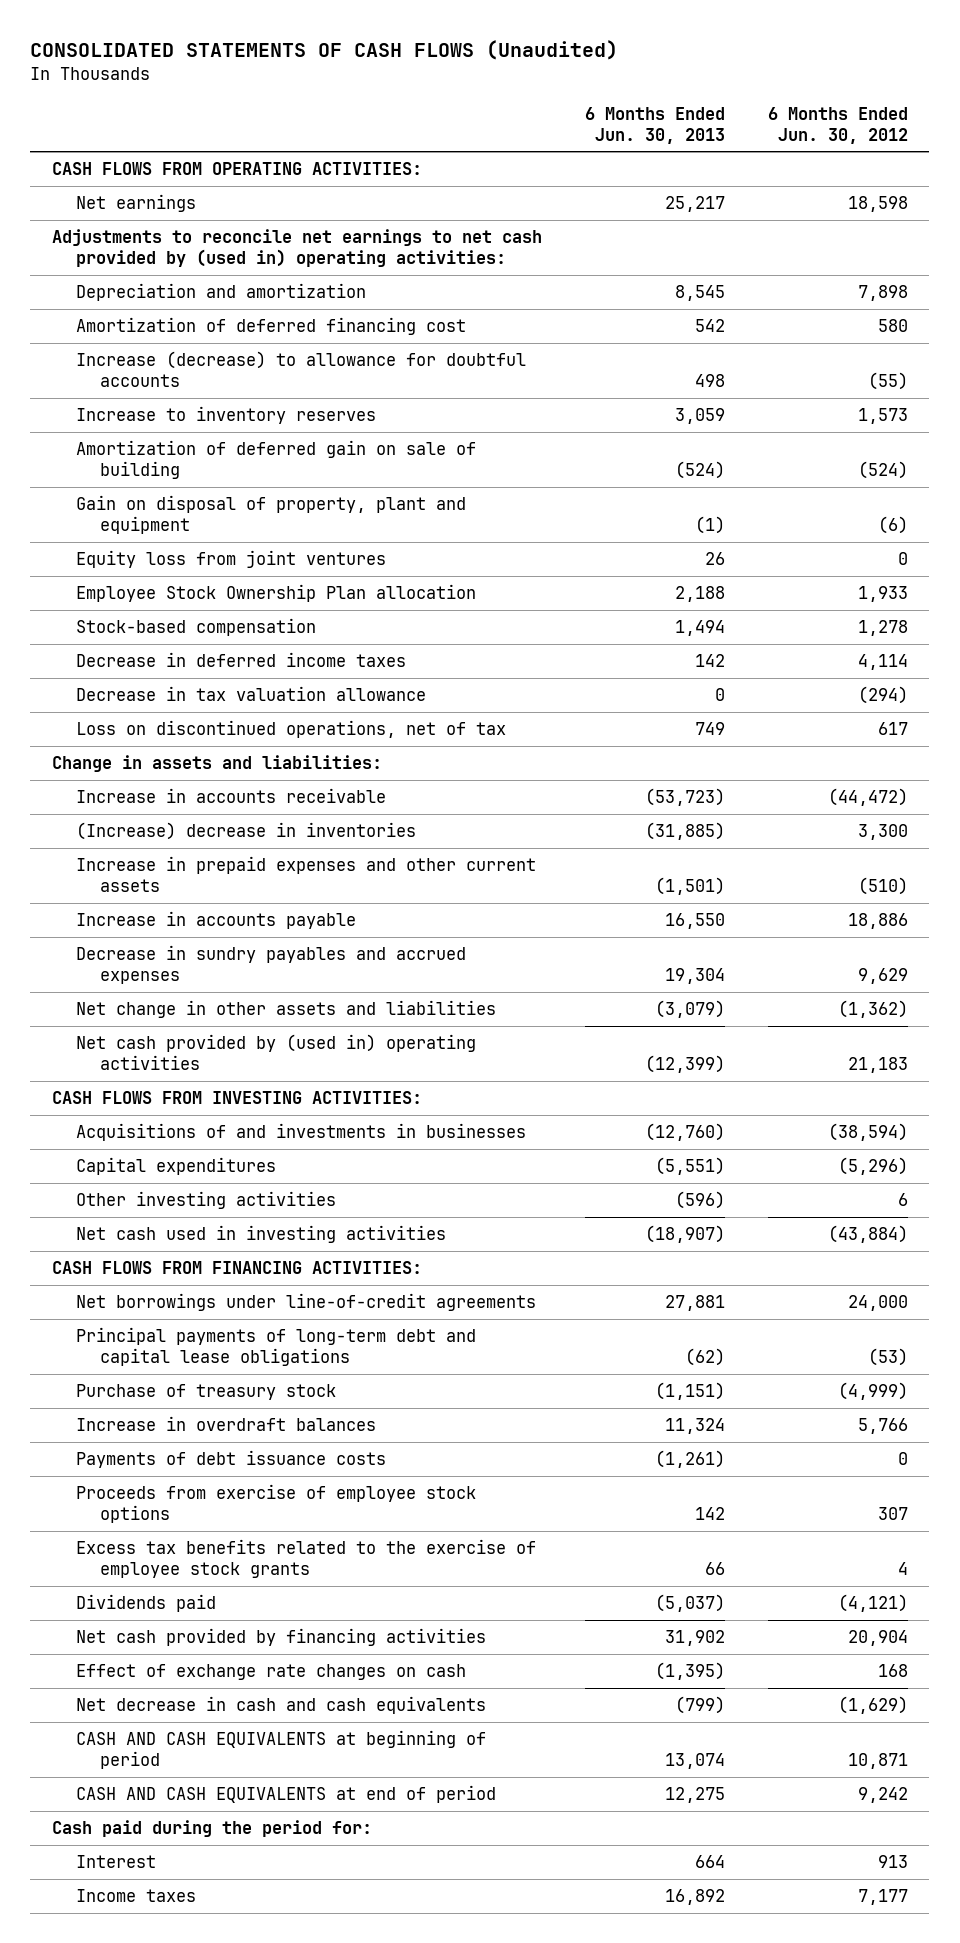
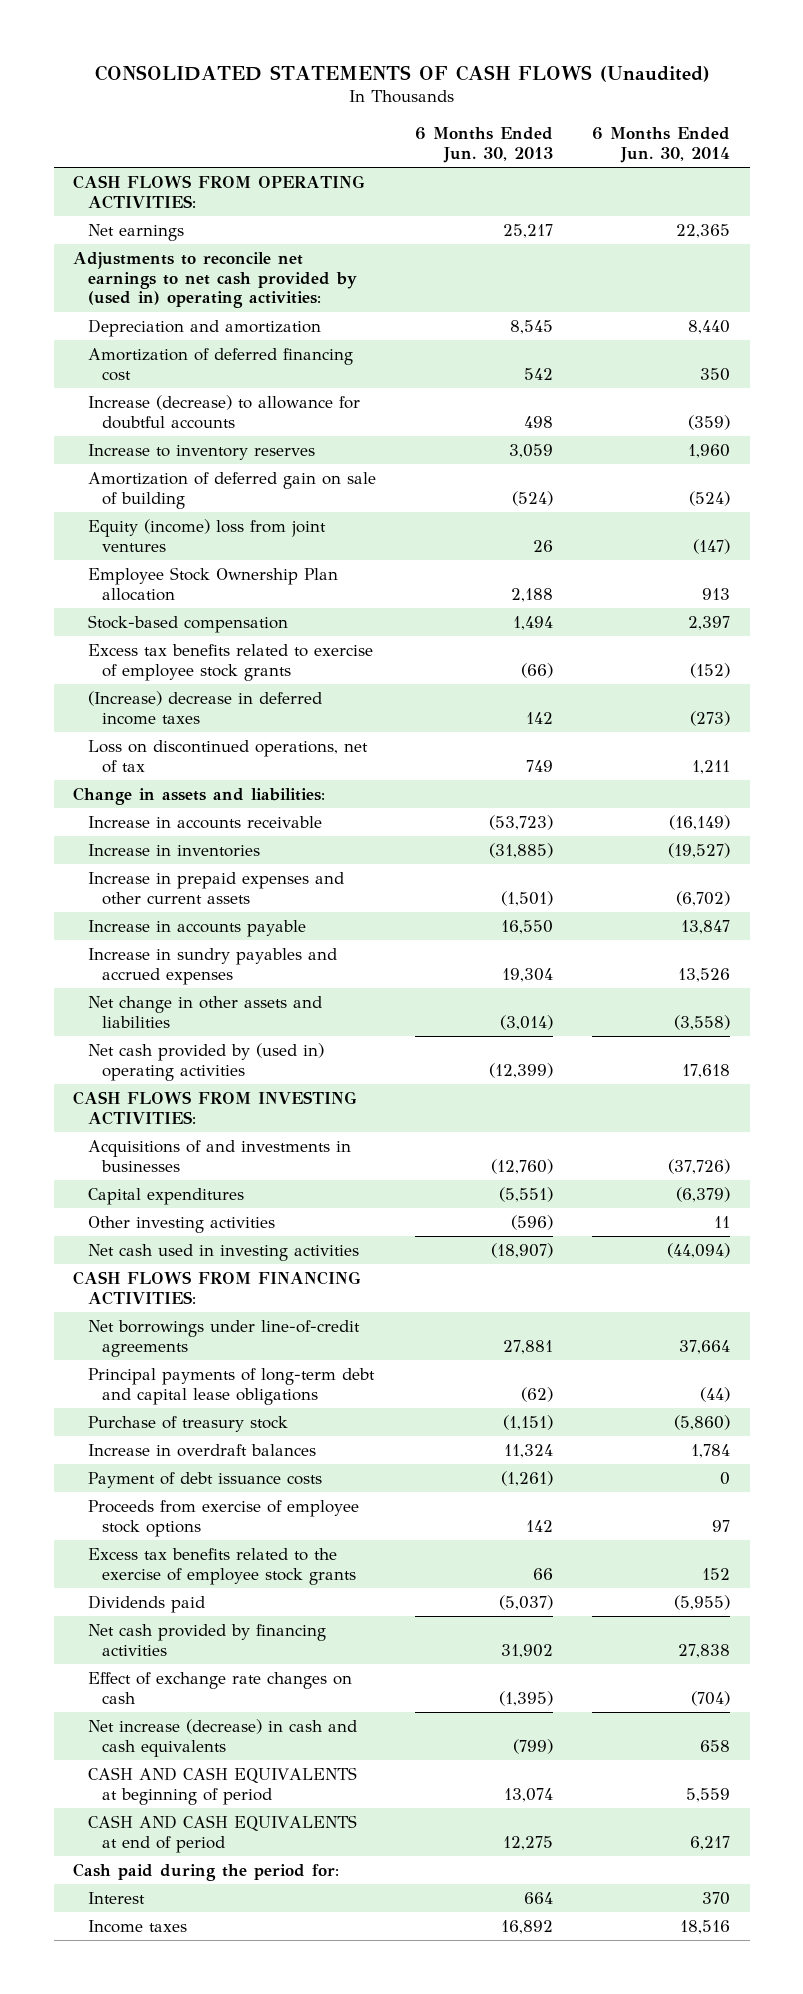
[767,107,908,144] 6 Months Ended Jun. 30, 2012 -> none
none -> [592,127,731,163] 6 Months Ended Jun. 30, 2014
[75,495,466,534] Gain on disposal of property, plant and equipment -> none
[75,550,386,569] Equity loss from joint ventures -> [87,518,326,552] Equity (income) loss from joint ventures
[75,686,426,702] Decrease in tax valuation allowance -> none
none -> [87,643,373,681] Excess tax benefits related to exercise of employee stock grants
[75,652,406,668] Decrease in deferred income taxes -> [87,690,322,725] (Increase) decrease in deferred income taxes
[75,822,416,841] (Increase) decrease in inventories -> [87,843,260,857] Increase in inventories
[75,945,466,984] Decrease in sundry payables and accrued expenses -> [87,947,337,985] Increase in sundry payables and accrued expenses
[654,1000,725,1019] (3,079) -> [499,1014,553,1030] (3,014)
[75,1450,386,1469] Payments of debt issuance costs -> [87,1471,322,1488] Payment of debt issuance costs
[75,1696,486,1715] Net decrease in cash and cash equivalents -> [87,1718,357,1757] Net increase (decrease) in cash and cash equivalents

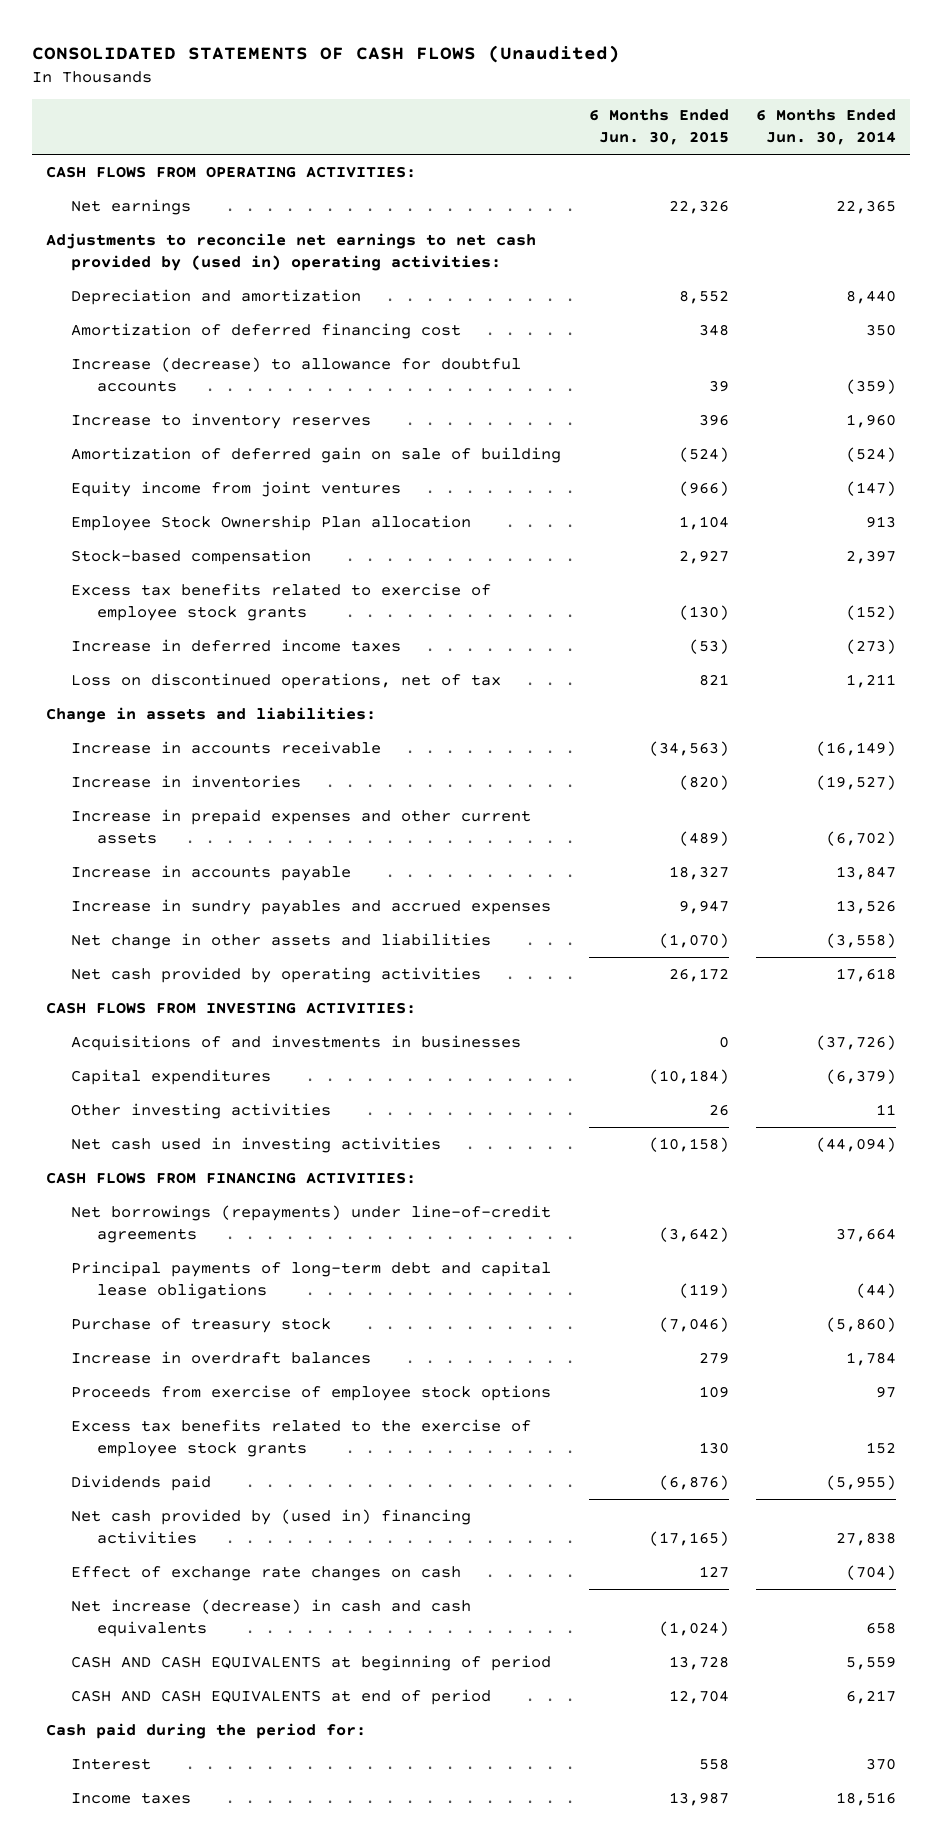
[414,127,553,163] 6 Months Ended Jun. 30, 2013 -> none
none -> [588,109,729,146] 6 Months Ended Jun. 30, 2015
[87,518,326,552] Equity (income) loss from joint ventures -> [71,480,402,497] Equity income from joint ventures
[87,690,322,725] (Increase) decrease in deferred income taxes -> [71,638,402,652] Increase in deferred income taxes
[87,1042,324,1081] Net cash provided by (used in) operating activities -> [71,966,482,983] Net cash provided by operating activities
[87,1319,360,1357] Net borrowings under line-of-credit agreements -> [71,1204,552,1243] Net borrowings (repayments) under line-of-credit agreements
[87,1471,322,1488] Payment of debt issuance costs -> none
[87,1623,326,1656] Net cash provided by financing activities -> [71,1508,472,1544] Net cash provided by (used in) financing activities

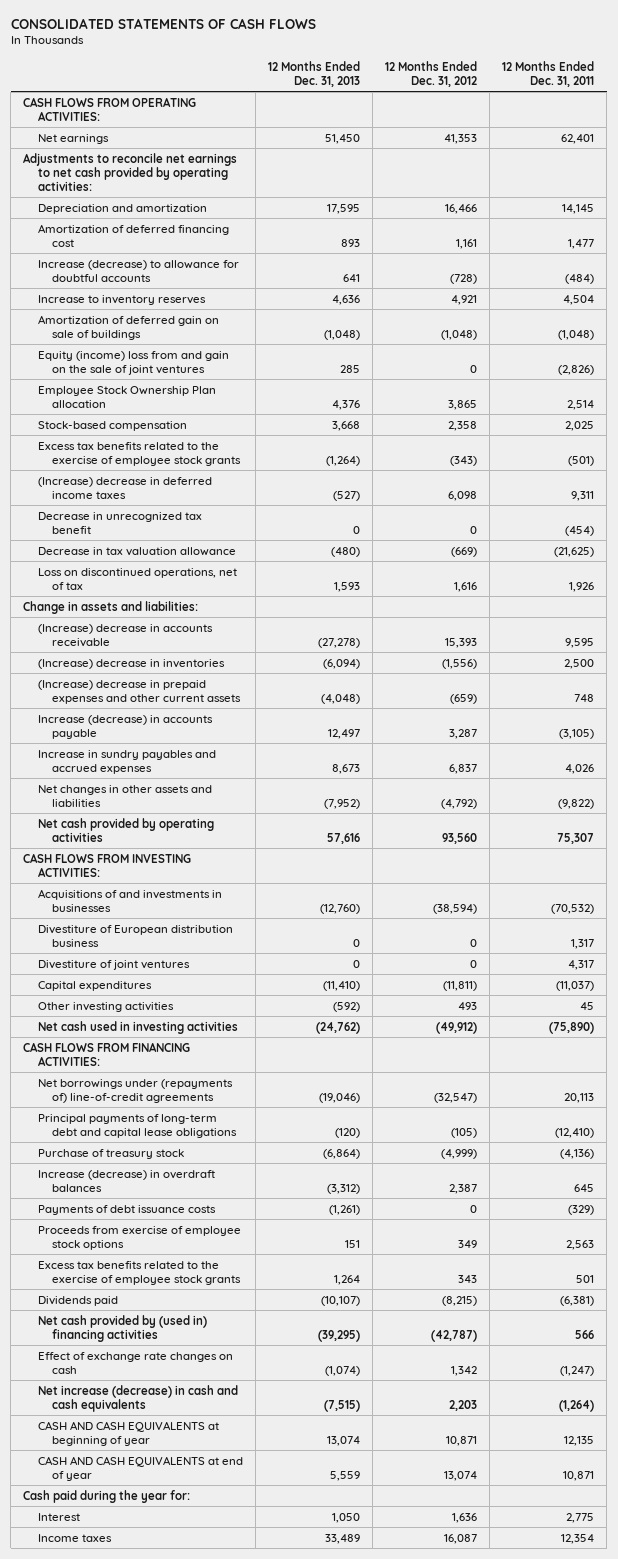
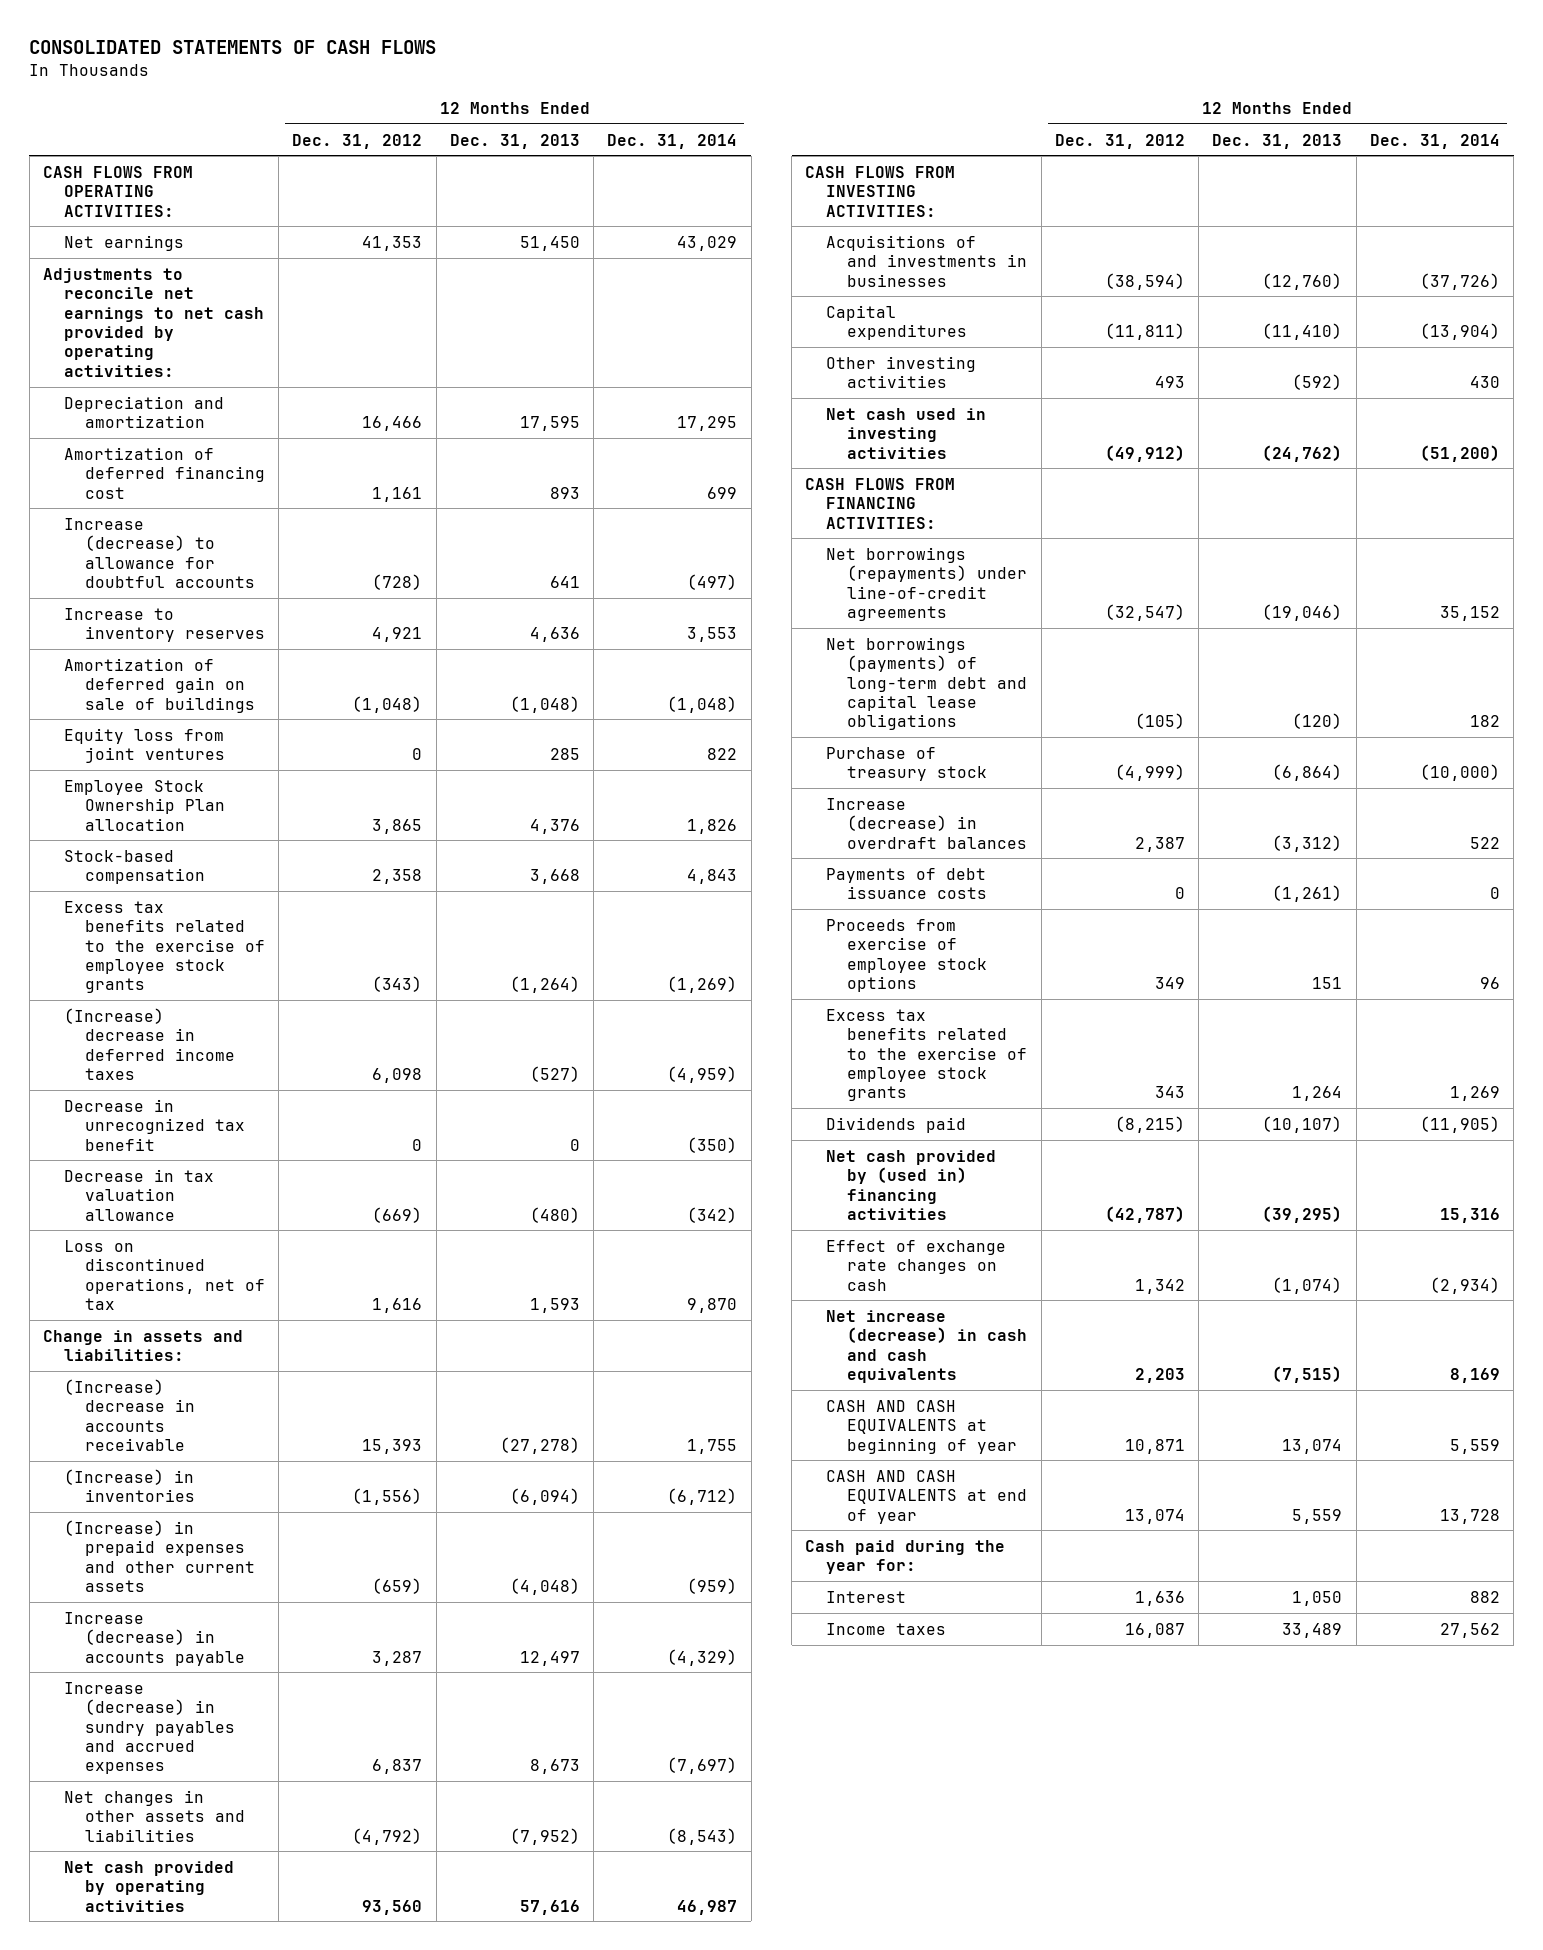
[502,60,595,87] 12 Months Ended Dec. 31, 2011 -> none
none -> [607,133,738,149] Dec. 31, 2014
[37,350,229,375] Equity (income) loss from and gain on the sale of joint ventures -> [63,727,225,764] Equity loss from joint ventures
[37,658,225,669] (Increase) decrease in inventories -> [63,1468,195,1503] (Increase) in inventories
[37,679,242,704] (Increase) decrease in prepaid expenses and other current assets -> [63,1519,255,1592] (Increase) in prepaid expenses and other current assets
[37,749,216,774] Increase in sundry payables and accrued expenses -> [63,1681,235,1775] Increase (decrease) in sundry payables and accrued expenses
[37,924,233,947] Divestiture of European distribution business -> none
[37,959,190,970] Divestiture of joint ventures -> none
[37,1078,233,1103] Net borrowings under (repayments of) line-of-credit agreements -> [826,546,1028,621] Net borrowings (repayments) under line-of-credit agreements
[37,1113,238,1138] Principal payments of long-term debt and capital lease obligations -> [826,636,1028,731] Net borrowings (payments) of long-term debt and capital lease obligations

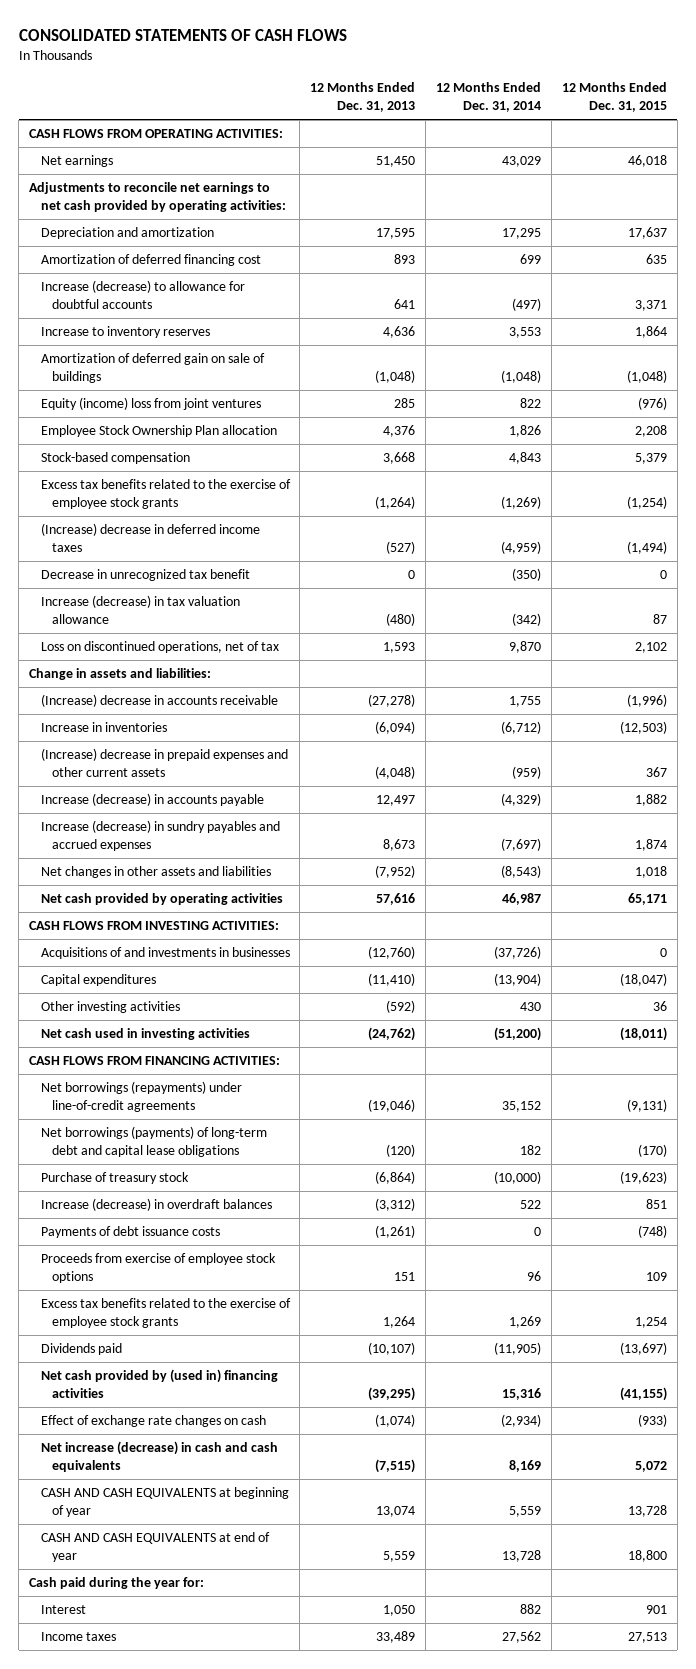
[292,133,423,149] Dec. 31, 2012 -> none
none -> [561,82,667,113] 12 Months Ended Dec. 31, 2015
[63,727,225,764] Equity loss from joint ventures -> [40,396,261,410] Equity (income) loss from joint ventures
[63,1168,214,1221] Decrease in tax valuation allowance -> [40,594,240,625] Increase (decrease) in tax valuation allowance
[63,1468,195,1503] (Increase) in inventories -> [40,721,167,732] Increase in inventories
[63,1519,255,1592] (Increase) in prepaid expenses and other current assets -> [40,747,288,778] (Increase) decrease in prepaid expenses and other current assets

